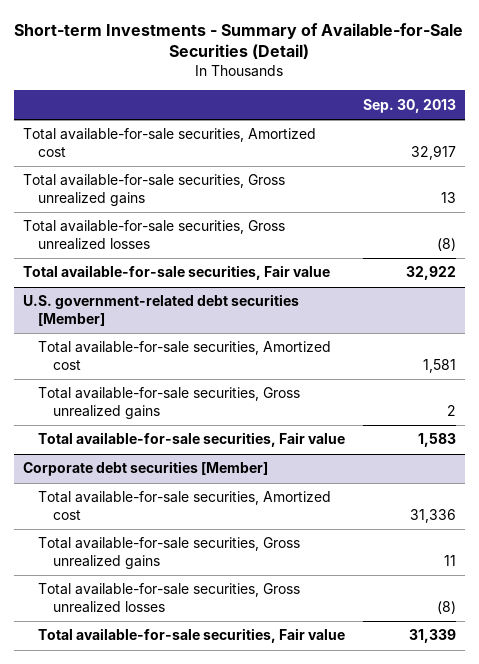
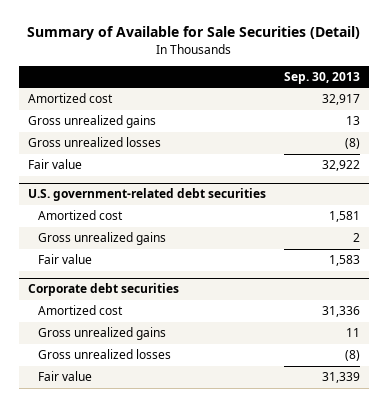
[14,22,464,60] Short-term Investments - Summary of Available-for-Sale Securities (Detail) -> [26,26,360,41] Summary of Available for Sale Securities (Detail)
[22,174,285,207] Total available-for-sale securities, Gross unrealized gains -> none
[37,387,300,420] Total available-for-sale securities, Gross unrealized gains -> none
[37,537,300,570] Total available-for-sale securities, Gross unrealized gains -> none
[22,128,316,158] Total available-for-sale securities, Amortized cost -> [27,93,113,104] Amortized cost
none -> [27,115,156,129] Gross unrealized gains
[22,220,285,251] Total available-for-sale securities, Gross unrealized losses -> [27,137,161,148] Gross unrealized losses
[22,265,330,281] Total available-for-sale securities, Fair value -> [27,159,82,170] Fair value
[22,294,299,327] U.S. government-related debt securities [Member] -> [27,188,266,202] U.S. government-related debt securities
[37,341,331,371] Total available-for-sale securities, Amortized cost -> [38,210,124,221] Amortized cost
none -> [38,232,167,246] Gross unrealized gains
[37,432,345,448] Total available-for-sale securities, Fair value -> [38,254,93,265] Fair value
[22,461,268,477] Corporate debt securities [Member] -> [27,283,179,297] Corporate debt securities
[37,491,331,521] Total available-for-sale securities, Amortized cost -> [38,305,124,316] Amortized cost
none -> [38,327,167,341] Gross unrealized gains
[37,583,300,614] Total available-for-sale securities, Gross unrealized losses -> [38,349,172,360] Gross unrealized losses
[37,628,345,644] Total available-for-sale securities, Fair value -> [38,371,93,382] Fair value

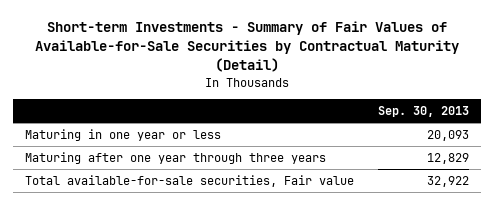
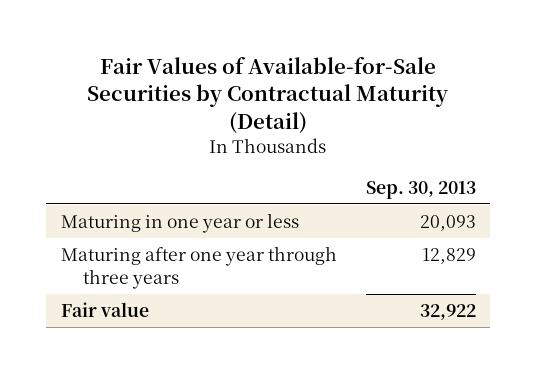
[35,21,460,73] Short-term Investments - Summary of Fair Values of Available-for-Sale Securities by Contractual Maturity (Detail) -> [87,56,449,134] Fair Values of Available-for-Sale Securities by Contractual Maturity (Detail)
[25,175,355,188] Total available-for-sale securities, Fair value -> [60,302,149,318] Fair value

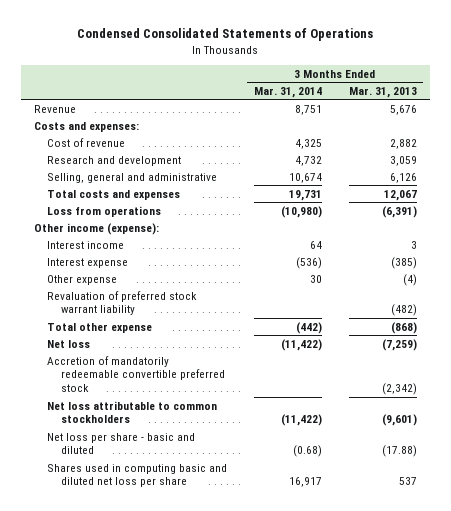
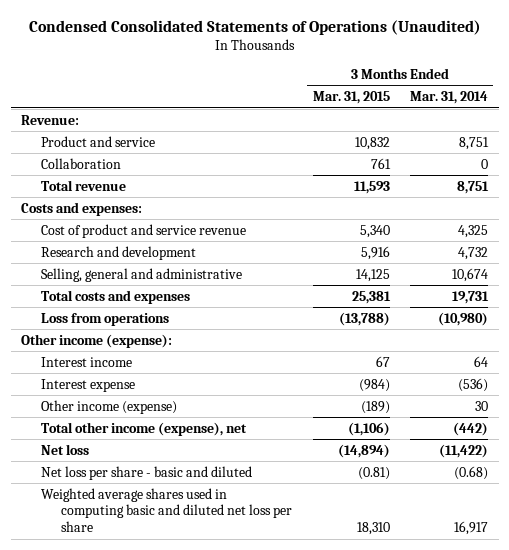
[77,28,374,42] Condensed Consolidated Statements of Operations -> [28,19,481,35] Condensed Consolidated Statements of Operations (Unaudited)
[348,86,417,98] Mar. 31, 2013 -> none
none -> [312,91,390,105] Mar. 31, 2015
none -> [21,114,80,125] Revenue:
none -> [41,135,156,147] Product and service
none -> [41,157,122,169] Collaboration
[34,104,77,113] Revenue -> [41,179,127,191] Total revenue
[47,137,126,147] Cost of revenue -> [41,223,247,238] Cost of product and service revenue
[47,290,198,316] Revaluation of preferred stock warrant liability -> none
[47,274,118,285] Other expense -> [41,399,178,414] Other income (expense)
[47,322,153,333] Total other expense -> [41,421,248,436] Total other income (expense), net
[47,355,225,393] Accretion of mandatorily redeemable convertible preferred stock -> none
[47,400,218,424] Net loss attributable to common stockholders -> none
[47,463,228,488] Shares used in computing basic and diluted net loss per share -> [41,487,292,533] Weighted average shares used in computing basic and diluted net loss per share

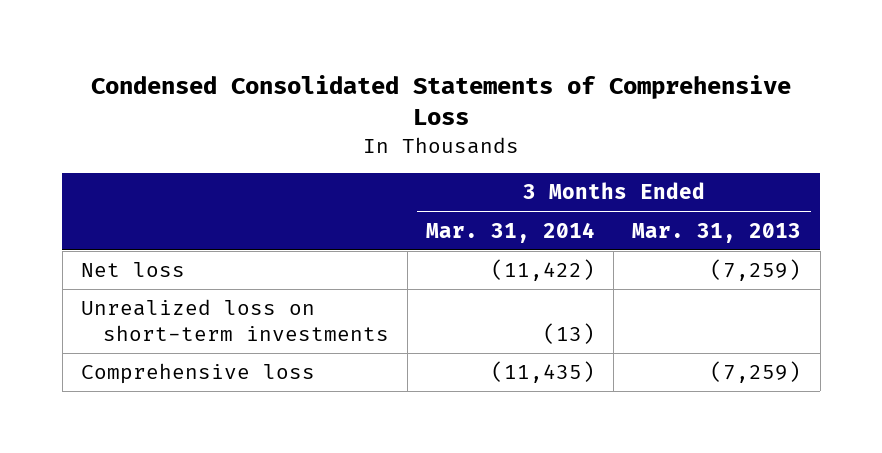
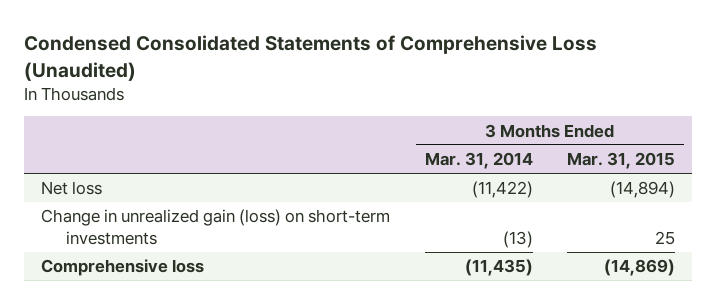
[91,74,792,126] Condensed Consolidated Statements of Comprehensive Loss -> [23,35,597,81] Condensed Consolidated Statements of Comprehensive Loss (Unaudited)
[632,222,802,243] Mar. 31, 2013 -> none
none -> [567,152,676,170] Mar. 31, 2015
[80,299,389,342] Unrealized loss on short-term investments -> [41,209,391,246] Change in unrealized gain (loss) on short-term investments

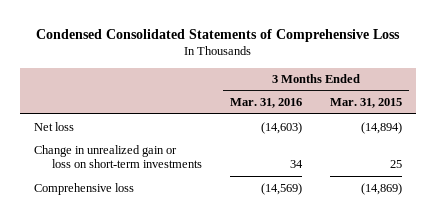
[23,35,597,81] Condensed Consolidated Statements of Comprehensive Loss (Unaudited) -> [35,28,400,42] Condensed Consolidated Statements of Comprehensive Loss
[424,152,533,170] Mar. 31, 2014 -> none
none -> [229,98,302,109] Mar. 31, 2016
[41,209,391,246] Change in unrealized gain (loss) on short-term investments -> [33,144,202,169] Change in unrealized gain or loss on short-term investments

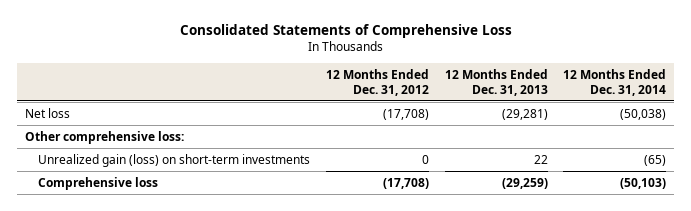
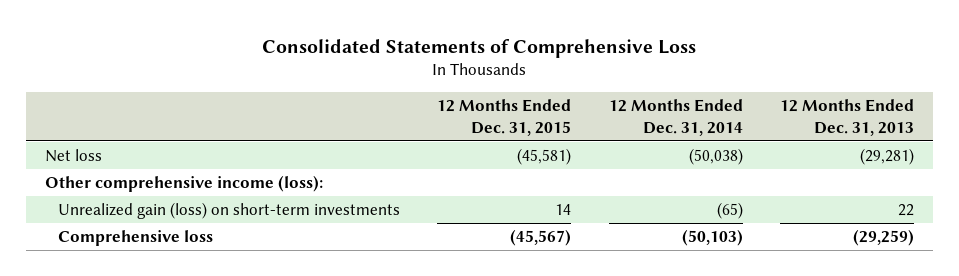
[325,68,429,96] 12 Months Ended Dec. 31, 2012 -> none
none -> [437,99,572,136] 12 Months Ended Dec. 31, 2015
[24,130,184,144] Other comprehensive loss: -> [45,175,324,193] Other comprehensive income (loss):

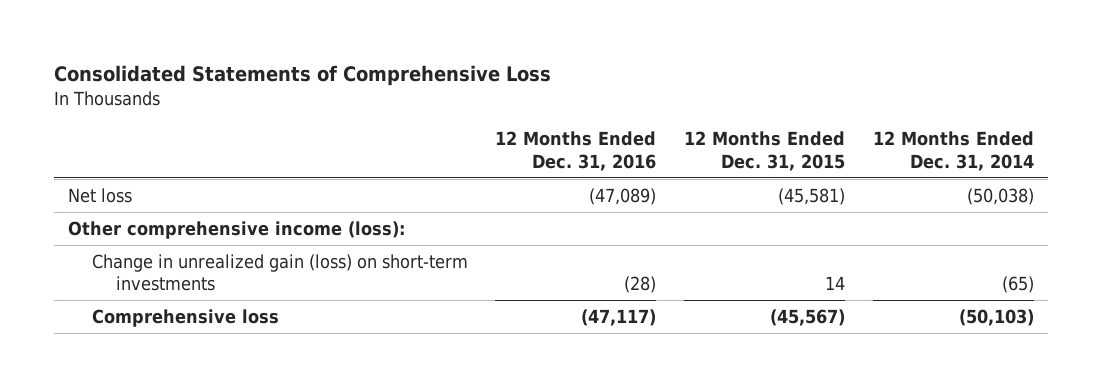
[779,99,914,136] 12 Months Ended Dec. 31, 2013 -> none
none -> [495,131,657,171] 12 Months Ended Dec. 31, 2016
[57,202,400,220] Unrealized gain (loss) on short-term investments -> [91,253,468,292] Change in unrealized gain (loss) on short-term investments

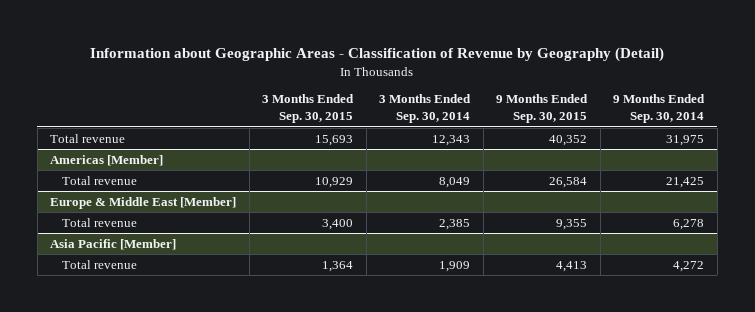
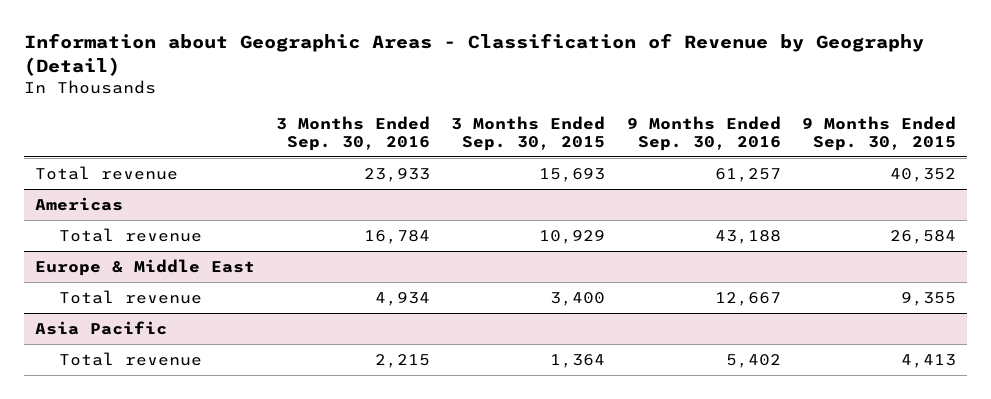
[379,94,472,124] 3 Months Ended Sep. 30, 2014 -> none
[613,94,706,124] 9 Months Ended Sep. 30, 2014 -> none
none -> [276,115,431,152] 3 Months Ended Sep. 30, 2016
none -> [626,115,781,152] 9 Months Ended Sep. 30, 2016
[50,154,164,166] Americas [Member] -> [34,196,123,211] Americas
[50,196,237,209] Europe & Middle East [Member] -> [34,258,255,276] Europe & Middle East
[50,238,177,250] Asia Pacific [Member] -> [34,320,167,335] Asia Pacific

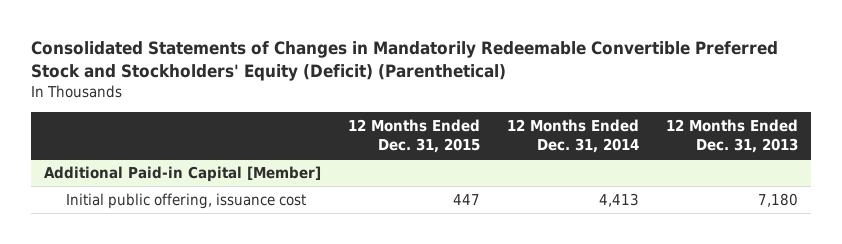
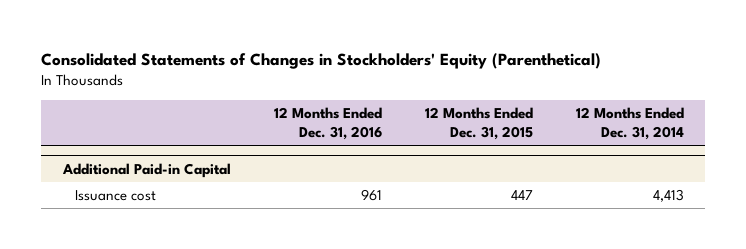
[30,41,778,82] Consolidated Statements of Changes in Mandatorily Redeemable Convertible Preferred Stock and Stockholders' Equity (Deficit) (Parenthetical) -> [41,52,602,69] Consolidated Statements of Changes in Stockholders' Equity (Parenthetical)
[666,119,799,154] 12 Months Ended Dec. 31, 2013 -> none
none -> [273,106,382,140] 12 Months Ended Dec. 31, 2016
[44,166,322,183] Additional Paid-in Capital [Member] -> [61,162,231,178] Additional Paid-in Capital
[66,193,307,210] Initial public offering, issuance cost -> [74,190,156,202] Issuance cost

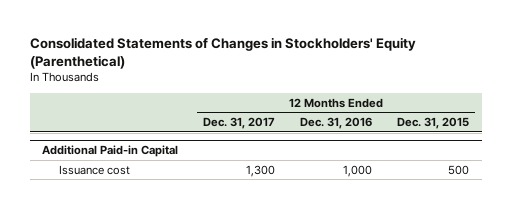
[575,106,684,140] 12 Months Ended Dec. 31, 2014 -> none
none -> [203,117,276,130] Dec. 31, 2017
[360,189,382,202] 961 -> [343,164,373,177] 1,000
[510,190,533,201] 447 -> [448,164,470,175] 500

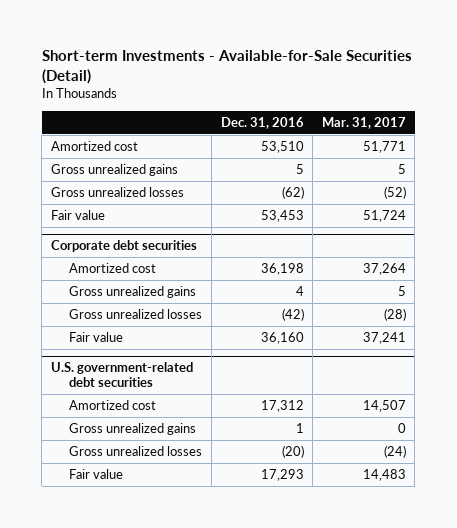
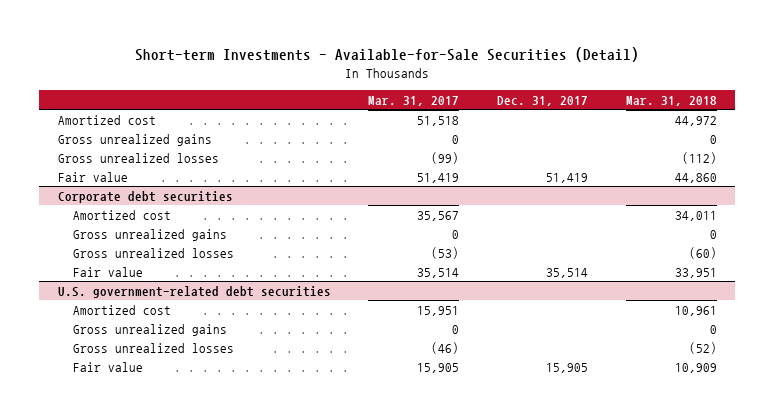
[220,116,304,129] Dec. 31, 2016 -> none
none -> [496,95,588,106] Dec. 31, 2017
none -> [625,95,717,106] Mar. 31, 2018
[362,140,406,153] 51,771 -> [417,115,460,126] 51,518
[397,163,406,174] 5 -> [452,134,460,144] 0
[383,185,406,199] (52) -> [431,151,460,164] (99)
[362,209,406,222] 51,724 -> [417,172,460,183] 51,419
[362,262,406,275] 37,264 -> [417,210,460,221] 35,567
[397,285,406,296] 5 -> [452,229,460,239] 0
[383,307,406,321] (28) -> [431,246,460,259] (53)
[362,331,406,344] 37,241 -> [417,267,460,278] 35,514
[362,399,406,412] 14,507 -> [417,305,460,316] 15,951
[383,444,406,458] (24) -> [431,341,460,354] (46)
[362,468,406,481] 14,483 -> [417,362,460,373] 15,905

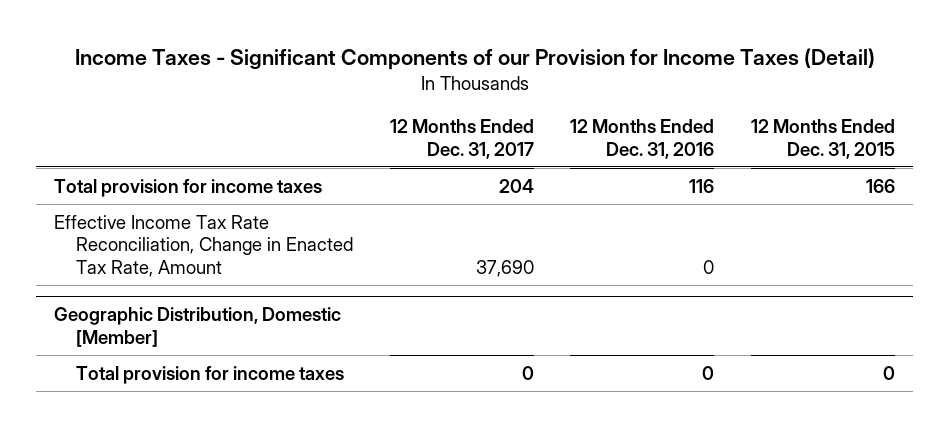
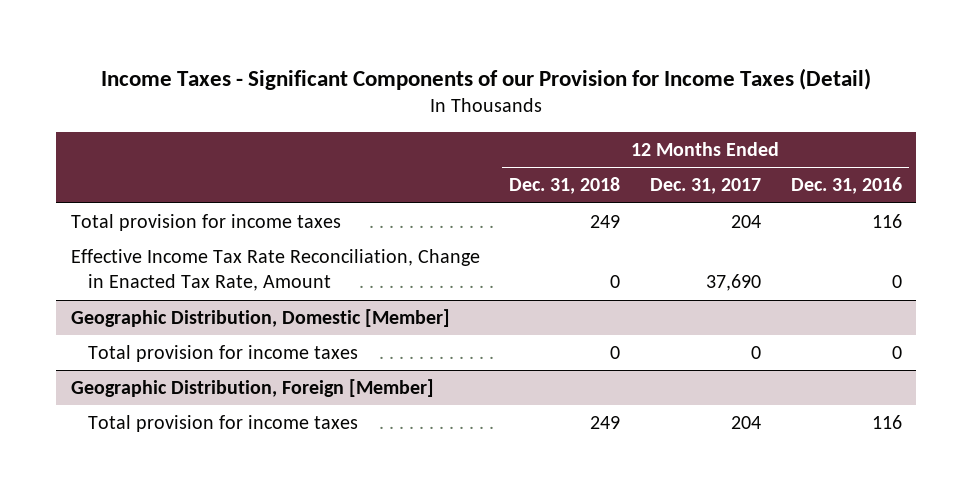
[751,119,896,159] 12 Months Ended Dec. 31, 2015 -> none
none -> [509,177,621,195] Dec. 31, 2018
none -> [70,379,434,398] Geographic Distribution, Foreign [Member]
none -> [88,415,359,433] Total provision for income taxes

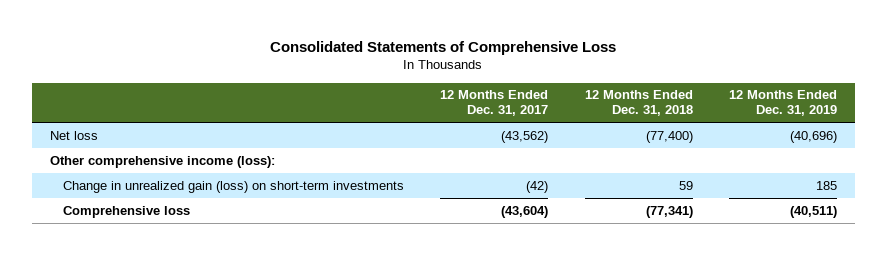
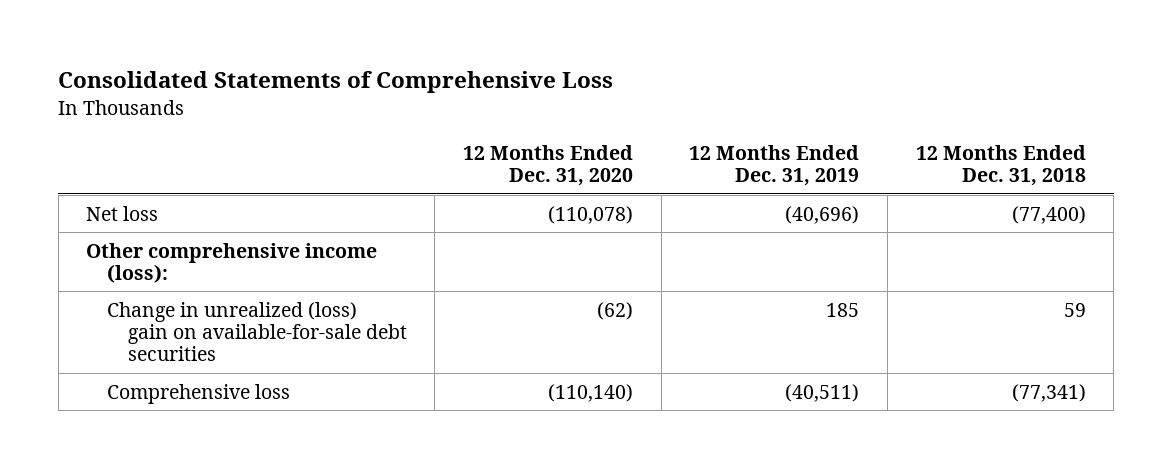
[440,90,549,117] 12 Months Ended Dec. 31, 2017 -> none
none -> [463,144,634,187] 12 Months Ended Dec. 31, 2020
[63,180,405,193] Change in unrealized gain (loss) on short-term investments -> [106,301,407,362] Change in unrealized (loss) gain on available-for-sale debt securities

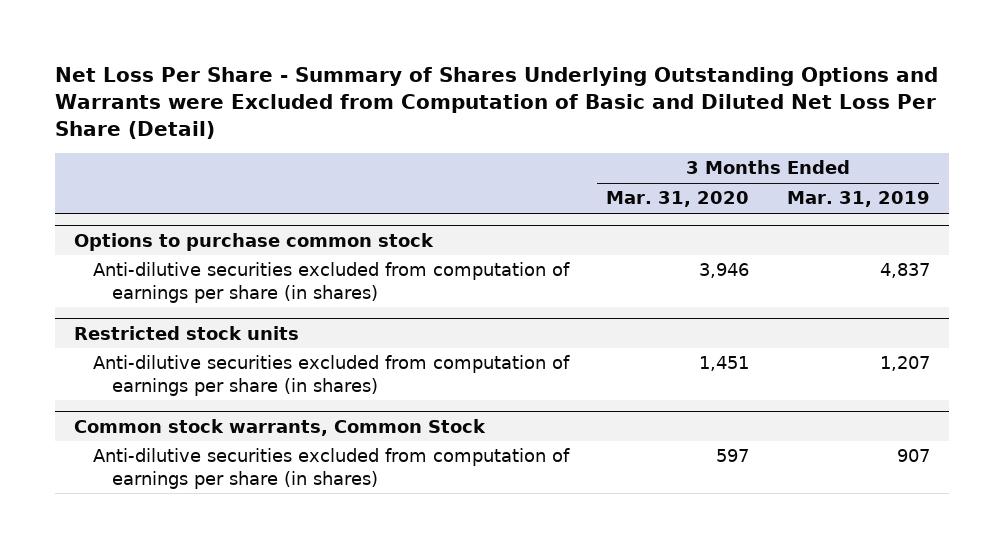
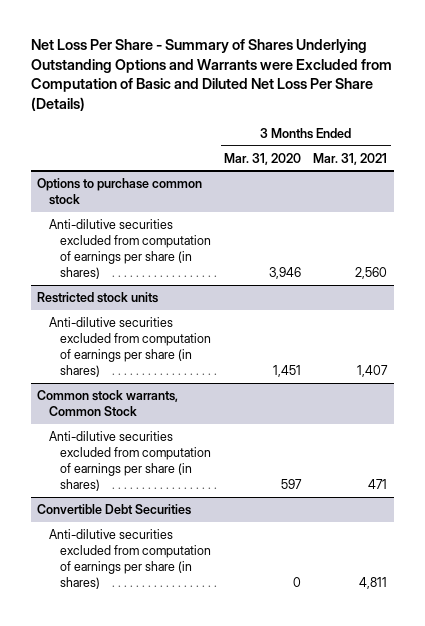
[54,66,938,139] Net Loss Per Share - Summary of Shares Underlying Outstanding Options and Warrants were Excluded from Computation of Basic and Diluted Net Loss Per Share (Detail) -> [30,39,392,111] Net Loss Per Share - Summary of Shares Underlying Outstanding Options and Warrants were Excluded from Computation of Basic and Diluted Net Loss Per Share (Details)
[786,191,930,208] Mar. 31, 2019 -> none
none -> [313,152,388,165] Mar. 31, 2021
none -> [37,503,192,515] Convertible Debt Securities
none -> [48,528,212,590] Anti-dilutive securities excluded from computation of earnings per share (in shares)

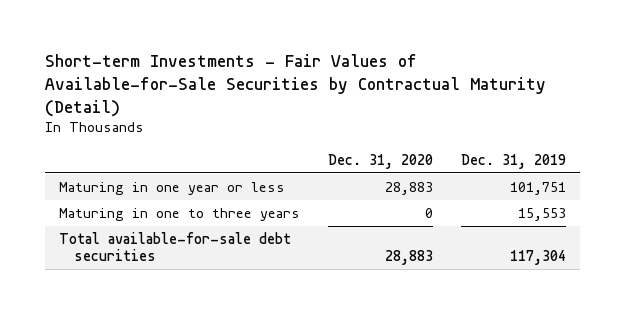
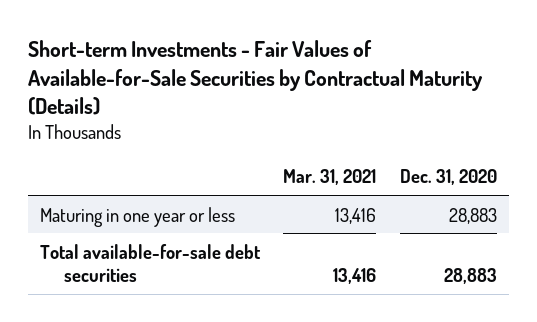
[44,54,546,117] Short-term Investments - Fair Values of Available-for-Sale Securities by Contractual Maturity (Detail) -> [28,39,484,116] Short-term Investments - Fair Values of Available-for-Sale Securities by Contractual Maturity (Details)
[461,153,567,169] Dec. 31, 2019 -> none
none -> [283,169,377,186] Mar. 31, 2021
[58,207,300,221] Maturing in one to three years -> none

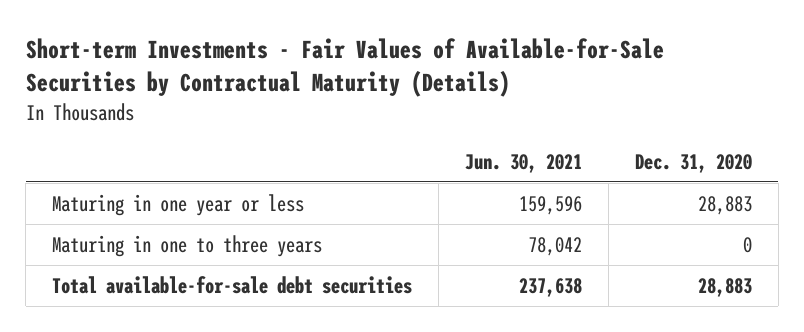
[283,169,377,186] Mar. 31, 2021 -> none
none -> [464,153,582,173] Jun. 30, 2021
none -> [52,234,323,257] Maturing in one to three years

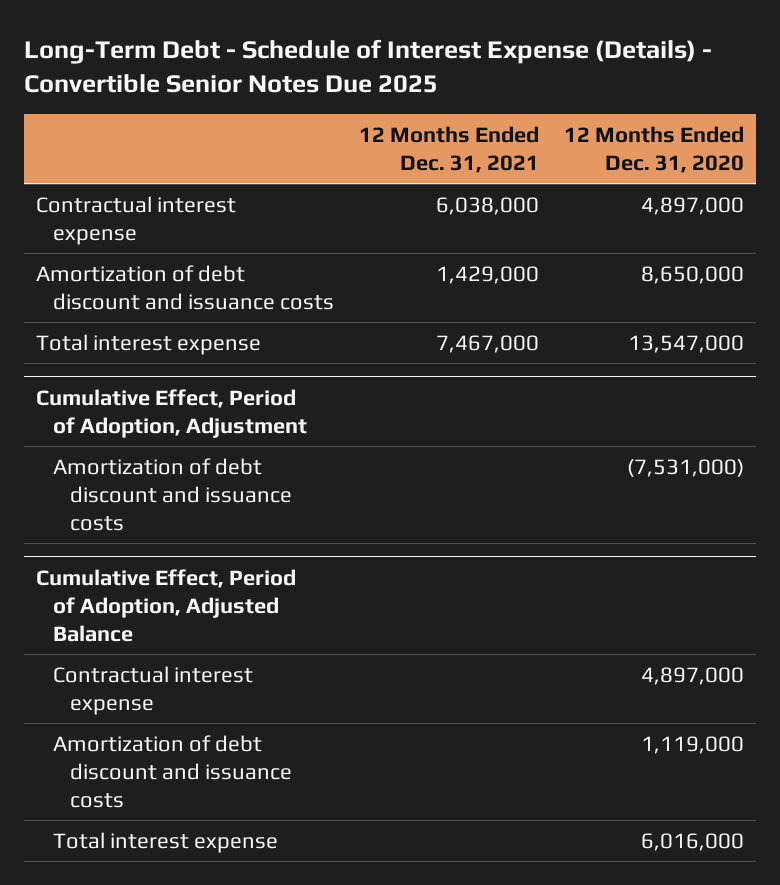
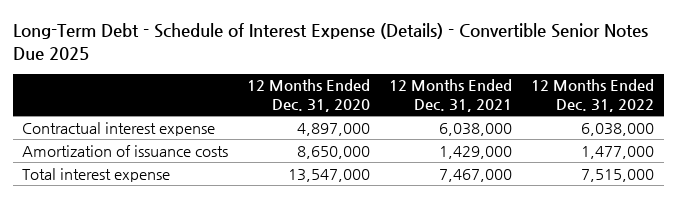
none -> [531,79,655,113] 12 Months Ended Dec. 31, 2022
[36,264,334,310] Amortization of debt discount and issuance costs -> [22,144,229,157] Amortization of issuance costs
[36,388,307,438] Cumulative Effect, Period of Adoption, Adjustment -> none
[52,457,292,531] Amortization of debt discount and issuance costs -> none
[36,568,297,642] Cumulative Effect, Period of Adoption, Adjusted Balance -> none
[52,665,253,715] Contractual interest expense -> none
[52,734,292,808] Amortization of debt discount and issuance costs -> none
[52,831,278,853] Total interest expense -> none

